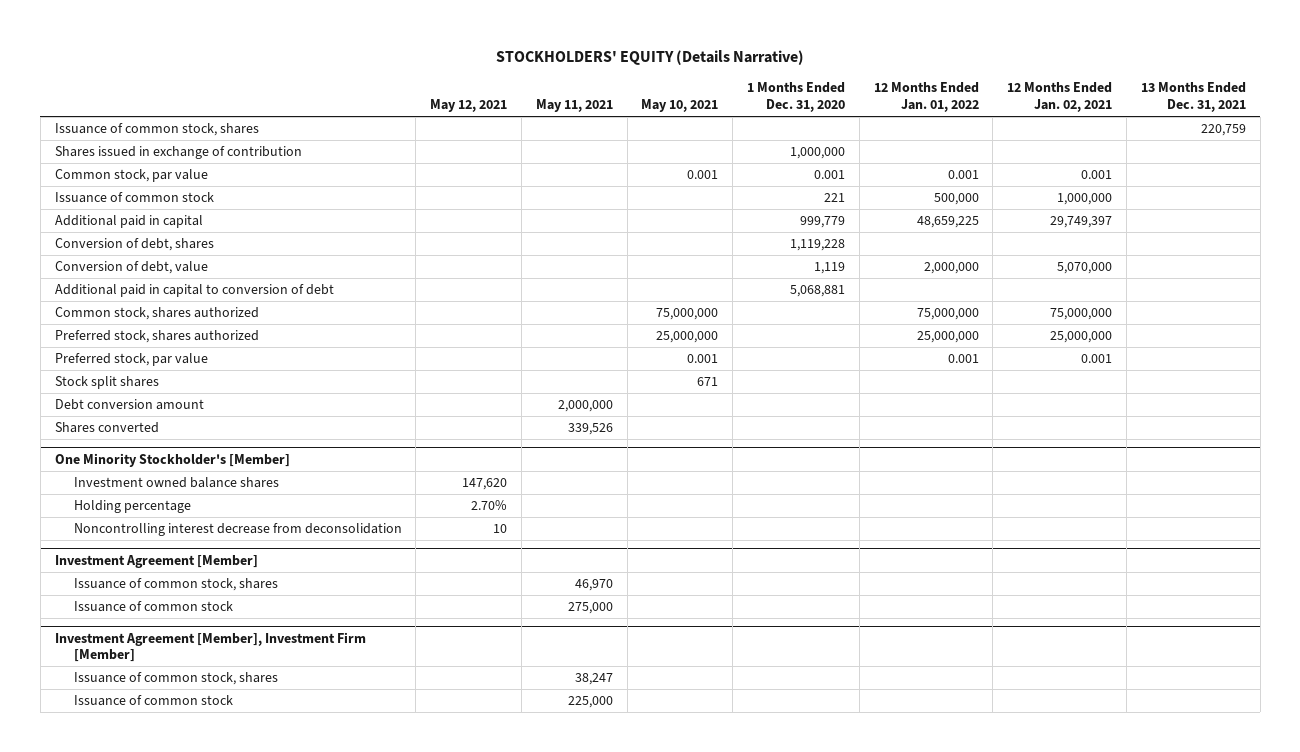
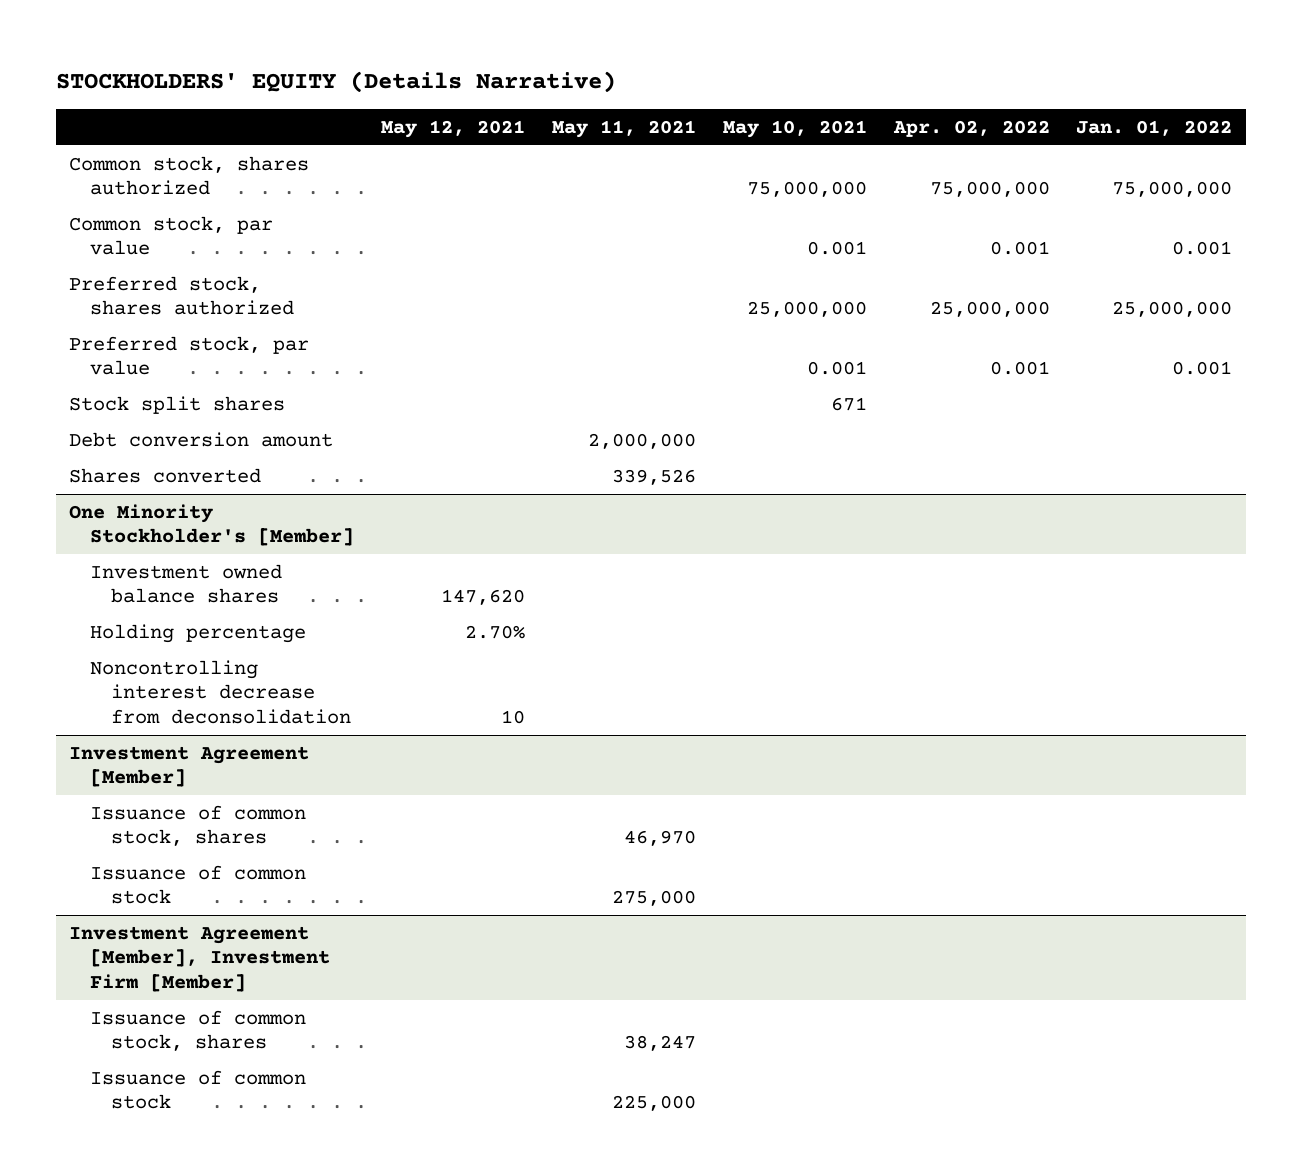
[746,82,845,112] 1 Months Ended Dec. 31, 2020 -> none
[873,82,979,112] 12 Months Ended Jan. 01, 2022 -> none
[1007,82,1113,112] 12 Months Ended Jan. 02, 2021 -> none
[1140,82,1246,112] 13 Months Ended Dec. 31, 2021 -> none
none -> [892,119,1050,137] Apr. 02, 2022
none -> [1076,119,1233,136] Jan. 01, 2022
[54,123,259,137] Issuance of common stock, shares -> none
[54,146,302,160] Shares issued in exchange of contribution -> none
[54,192,214,204] Issuance of common stock -> none
[54,215,203,229] Additional paid in capital -> none
[54,238,214,252] Conversion of debt, shares -> none
[54,261,208,275] Conversion of debt, value -> none
[54,284,334,298] Additional paid in capital to conversion of debt -> none
[54,169,208,183] Common stock, par value -> [69,216,274,256] Common stock, par value

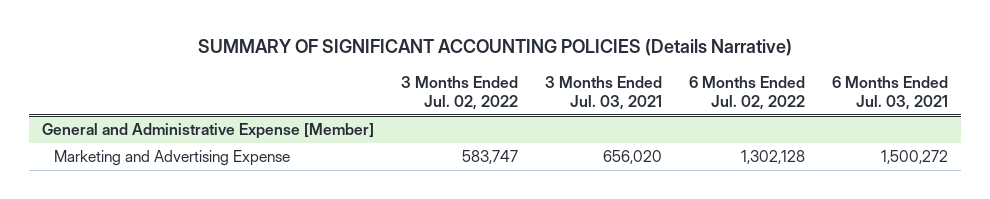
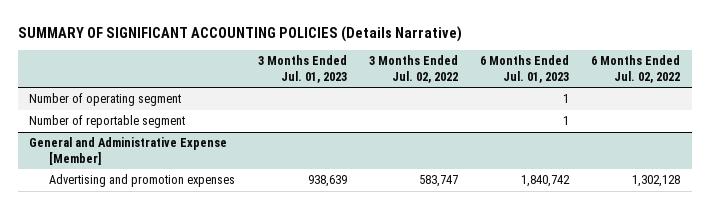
[545,75,663,111] 3 Months Ended Jul. 03, 2021 -> none
[831,75,948,111] 6 Months Ended Jul. 03, 2021 -> none
none -> [257,55,347,84] 3 Months Ended Jul. 01, 2023
none -> [480,55,570,84] 6 Months Ended Jul. 01, 2023
none -> [29,93,182,107] Number of operating segment
none -> [29,115,186,129] Number of reportable segment
[53,149,290,166] Marketing and Advertising Expense -> [49,174,236,188] Advertising and promotion expenses

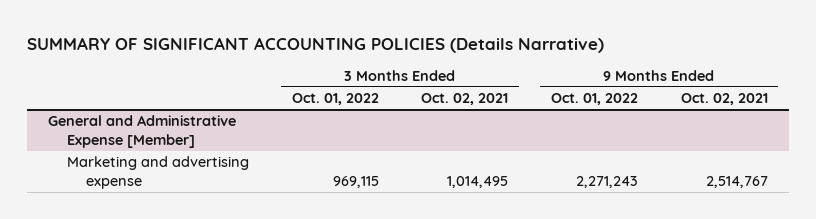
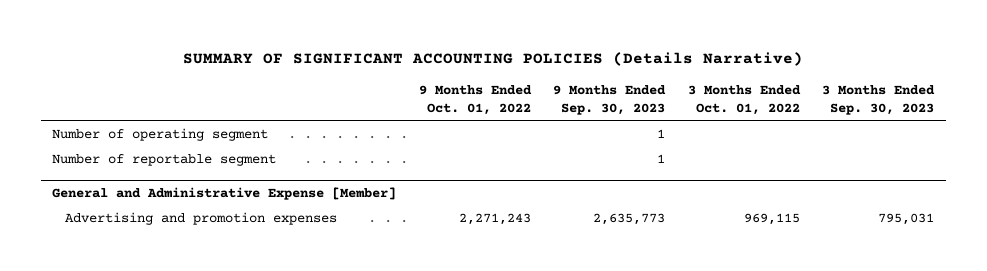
[421,93,509,106] Oct. 02, 2021 -> none
[680,93,768,106] Oct. 02, 2021 -> none
none -> [553,84,667,116] 9 Months Ended Sep. 30, 2023
none -> [822,84,936,116] 3 Months Ended Sep. 30, 2023
none -> [52,127,269,141] Number of operating segment
none -> [52,153,277,166] Number of reportable segment
[67,156,250,189] Marketing and advertising expense -> [65,211,338,225] Advertising and promotion expenses

